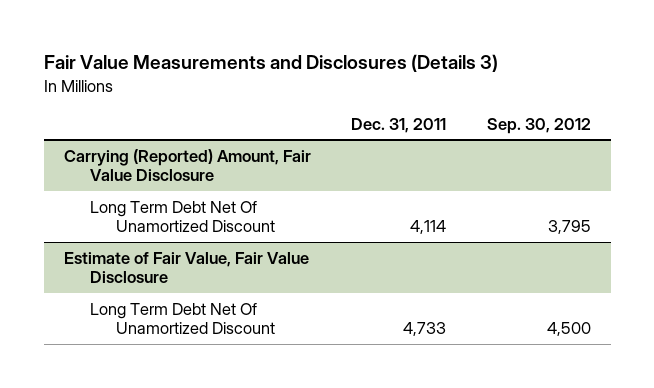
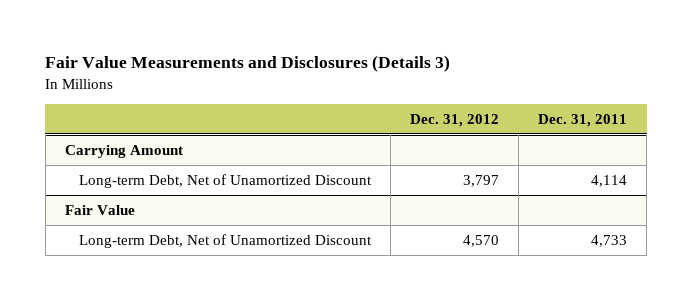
[486,117,591,134] Sep. 30, 2012 -> none
none -> [409,113,499,127] Dec. 31, 2012
[63,148,311,182] Carrying (Reported) Amount, Fair Value Disclosure -> none
[63,251,309,284] Estimate of Fair Value, Fair Value Disclosure -> none
none -> [64,144,183,158] Carrying Amount
[89,200,276,233] Long Term Debt Net Of Unamortized Discount -> [78,173,372,188] Long-term Debt, Net of Unamortized Discount
none -> [64,204,135,215] Fair Value
[89,302,276,335] Long Term Debt Net Of Unamortized Discount -> [78,233,372,248] Long-term Debt, Net of Unamortized Discount

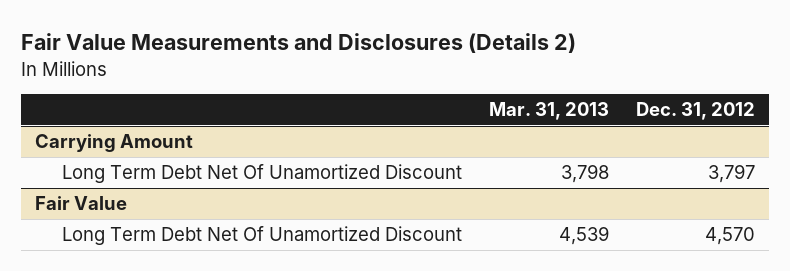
[45,55,451,73] Fair Value Measurements and Disclosures (Details 3) -> [21,33,577,54] Fair Value Measurements and Disclosures (Details 2)
[537,113,627,127] Dec. 31, 2011 -> none
none -> [489,102,610,121] Mar. 31, 2013
[78,173,372,188] Long-term Debt, Net of Unamortized Discount -> [62,164,463,184] Long Term Debt Net Of Unamortized Discount
[78,233,372,248] Long-term Debt, Net of Unamortized Discount -> [62,226,463,246] Long Term Debt Net Of Unamortized Discount

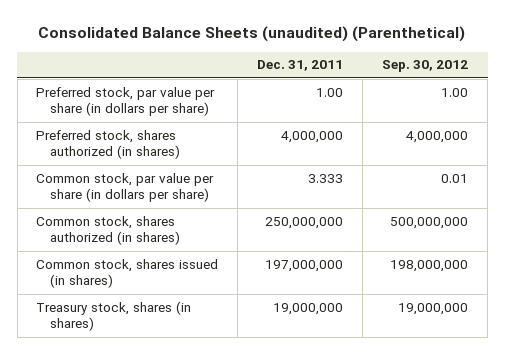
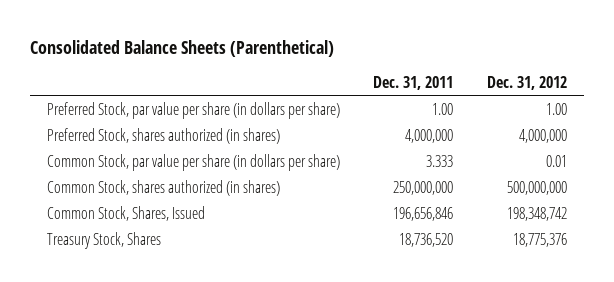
[38,26,466,43] Consolidated Balance Sheets (unaudited) (Parenthetical) -> [29,39,334,57] Consolidated Balance Sheets (Parenthetical)
[382,60,469,73] Sep. 30, 2012 -> none
none -> [487,75,568,90] Dec. 31, 2012
[36,86,216,117] Preferred stock, par value per share (in dollars per share) -> [46,101,340,119] Preferred Stock, par value per share (in dollars per share)
[36,129,181,160] Preferred stock, shares authorized (in shares) -> [46,127,280,144] Preferred Stock, shares authorized (in shares)
[36,172,215,203] Common stock, par value per share (in dollars per share) -> [46,153,340,171] Common Stock, par value per share (in dollars per share)
[36,215,181,246] Common stock, shares authorized (in shares) -> [46,179,280,196] Common Stock, shares authorized (in shares)
[36,258,219,289] Common stock, shares issued (in shares) -> [46,205,205,221] Common Stock, Shares, Issued
[265,259,344,272] 197,000,000 -> [393,206,454,221] 196,656,846
[36,300,192,332] Treasury stock, shares (in shares) -> [46,231,161,249] Treasury Stock, Shares
[273,302,344,315] 19,000,000 -> [399,232,454,247] 18,736,520

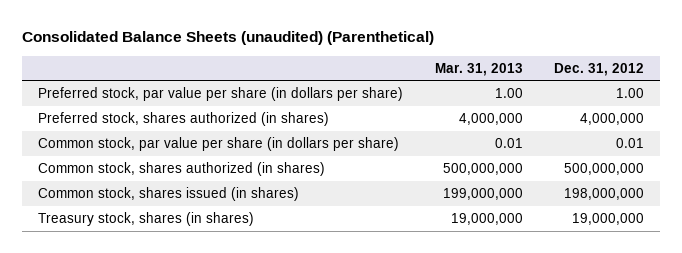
[29,39,334,57] Consolidated Balance Sheets (Parenthetical) -> [21,31,434,46] Consolidated Balance Sheets (unaudited) (Parenthetical)
[373,75,454,90] Dec. 31, 2011 -> none
none -> [434,62,523,76] Mar. 31, 2013
[46,101,340,119] Preferred Stock, par value per share (in dollars per share) -> [37,86,403,101] Preferred stock, par value per share (in dollars per share)
[46,127,280,144] Preferred Stock, shares authorized (in shares) -> [37,111,329,126] Preferred stock, shares authorized (in shares)
[46,153,340,171] Common Stock, par value per share (in dollars per share) -> [37,136,399,151] Common stock, par value per share (in dollars per share)
[46,179,280,196] Common Stock, shares authorized (in shares) -> [37,161,325,176] Common stock, shares authorized (in shares)
[46,205,205,221] Common Stock, Shares, Issued -> [37,186,299,201] Common stock, shares issued (in shares)
[507,206,568,221] 198,348,742 -> [564,187,645,200] 198,000,000
[46,231,161,249] Treasury Stock, Shares -> [37,211,254,226] Treasury stock, shares (in shares)
[513,232,568,247] 18,775,376 -> [572,212,645,225] 19,000,000

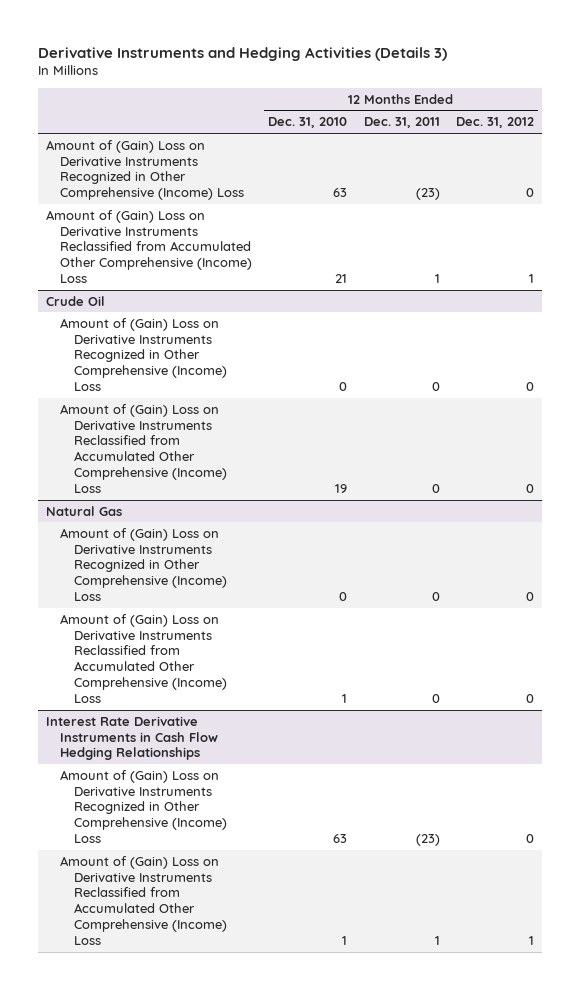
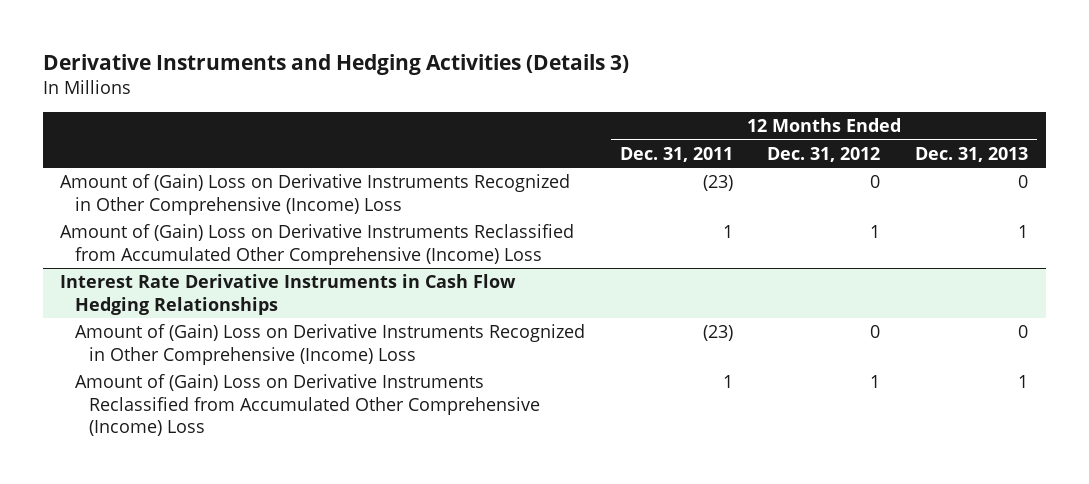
[268,117,348,129] Dec. 31, 2010 -> none
none -> [915,146,1029,162] Dec. 31, 2013
[46,295,106,306] Crude Oil -> none
[60,317,228,392] Amount of (Gain) Loss on Derivative Instruments Recognized in Other Comprehensive (Income) Loss -> none
[60,403,228,494] Amount of (Gain) Loss on Derivative Instruments Reclassified from Accumulated Other Comprehensive (Income) Loss -> none
[46,505,123,516] Natural Gas -> none
[60,527,228,602] Amount of (Gain) Loss on Derivative Instruments Recognized in Other Comprehensive (Income) Loss -> none
[60,613,228,704] Amount of (Gain) Loss on Derivative Instruments Reclassified from Accumulated Other Comprehensive (Income) Loss -> none

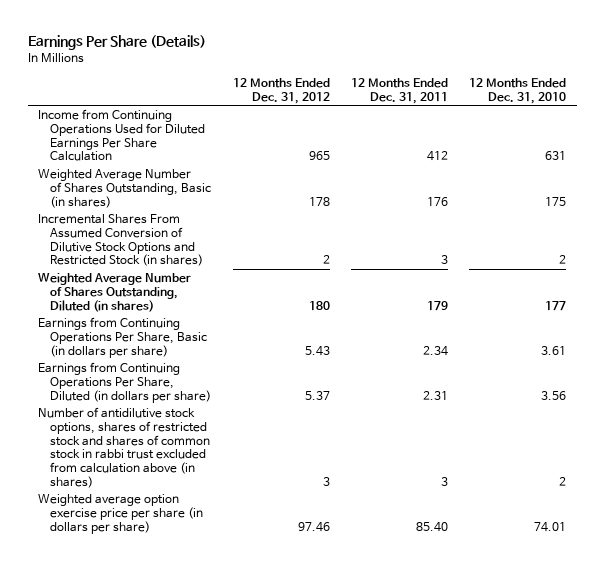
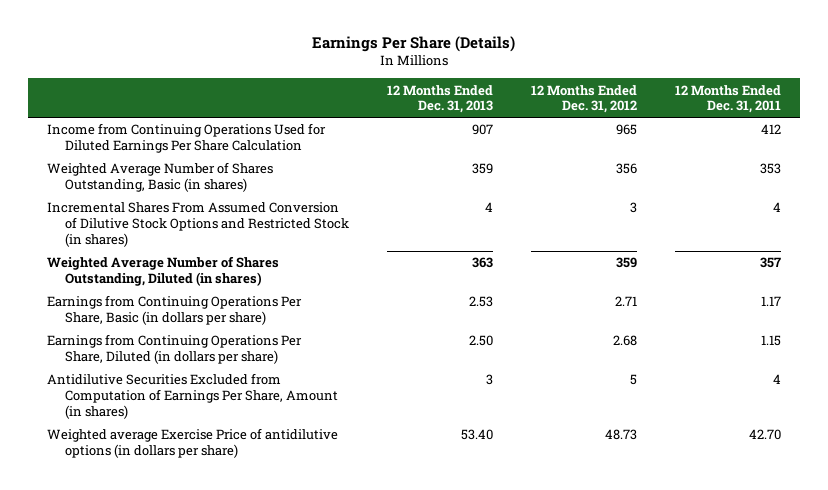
[469,78,567,104] 12 Months Ended Dec. 31, 2010 -> none
none -> [386,84,493,114] 12 Months Ended Dec. 31, 2013
[308,196,330,206] 178 -> [615,163,637,175] 356
[426,196,448,206] 176 -> [759,163,781,175] 353
[322,255,330,265] 2 -> [629,202,637,214] 3
[440,255,448,265] 3 -> [772,202,781,213] 4
[308,300,330,311] 180 -> [615,257,637,269] 359
[426,300,448,311] 179 -> [759,257,781,269] 357
[304,345,330,356] 5.43 -> [614,296,637,307] 2.71
[422,345,448,356] 2.34 -> [760,296,781,307] 1.17
[304,390,330,400] 5.37 -> [612,335,637,347] 2.68
[422,390,448,400] 2.31 -> [760,335,781,347] 1.15
[38,406,211,489] Number of antidilutive stock options, shares of restricted stock and shares of common stock in rabbi trust excluded from calculation above (in shares) -> [46,373,338,419] Antidilutive Securities Excluded from Computation of Earnings Per Share, Amount (in shares)
[322,477,330,487] 3 -> [629,374,637,386] 5
[440,477,448,487] 3 -> [772,374,781,385] 4
[38,493,204,534] Weighted average option exercise price per share (in dollars per share) -> [46,428,338,458] Weighted average Exercise Price of antidilutive options (in dollars per share)
[297,521,330,532] 97.46 -> [604,429,637,441] 48.73
[415,521,448,532] 85.40 -> [748,429,781,441] 42.70

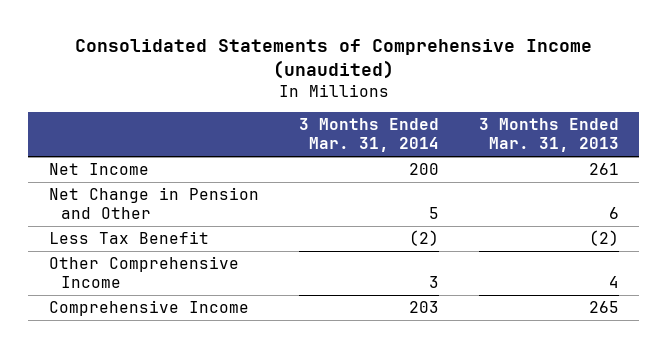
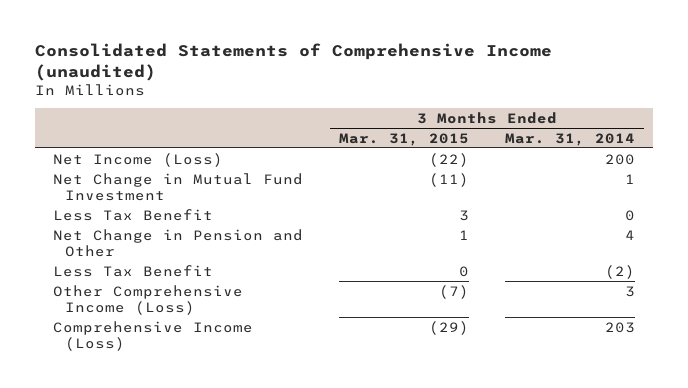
[478,118,619,153] 3 Months Ended Mar. 31, 2013 -> none
none -> [339,132,470,146] Mar. 31, 2015
[48,163,149,176] Net Income -> [52,152,223,167] Net Income (Loss)
none -> [52,172,303,201] Net Change in Mutual Fund Investment
none -> [52,208,213,221] Less Tax Benefit
[428,207,439,220] 5 -> [625,229,636,240] 4
[48,256,239,289] Other Comprehensive Income -> [52,284,243,315] Other Comprehensive Income (Loss)
[48,300,249,317] Comprehensive Income -> [52,320,253,351] Comprehensive Income (Loss)

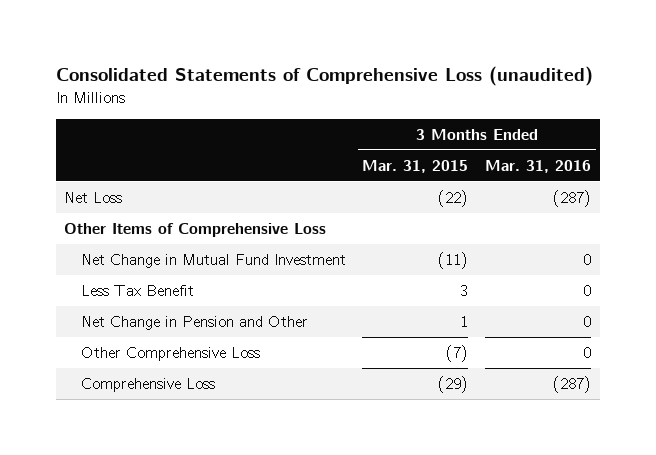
[34,42,552,81] Consolidated Statements of Comprehensive Income (unaudited) -> [55,65,593,86] Consolidated Statements of Comprehensive Loss (unaudited)
[505,132,636,146] Mar. 31, 2014 -> none
none -> [485,159,592,173] Mar. 31, 2016
[52,152,223,167] Net Income (Loss) -> [64,192,123,204] Net Loss
none -> [64,223,327,238] Other Items of Comprehensive Loss
[52,264,213,277] Less Tax Benefit -> none
[52,284,243,315] Other Comprehensive Income (Loss) -> [80,347,260,362] Other Comprehensive Loss
[52,320,253,351] Comprehensive Income (Loss) -> [80,378,215,393] Comprehensive Loss

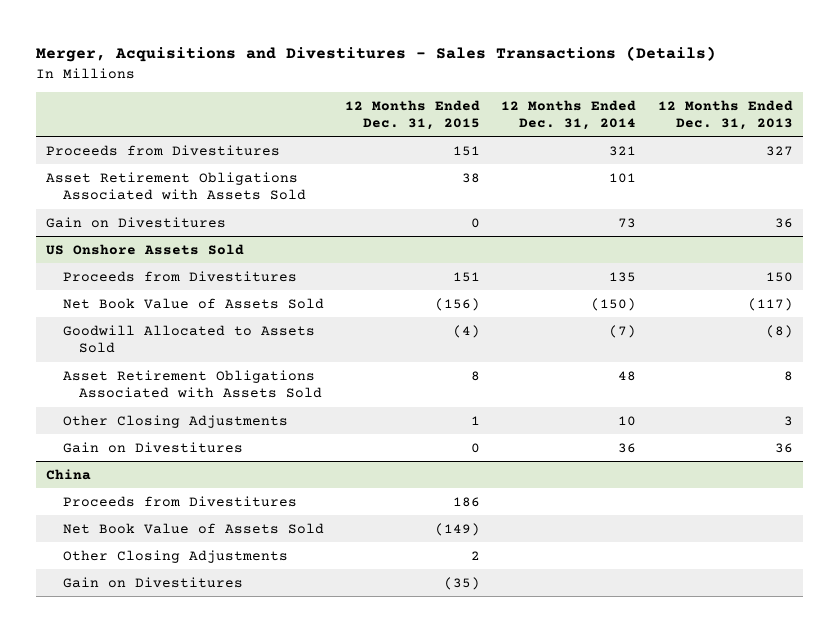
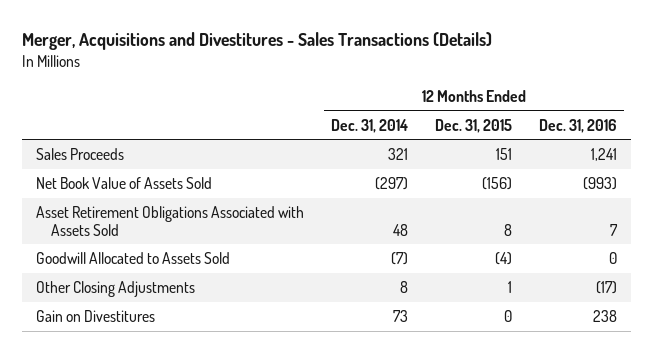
[657,99,793,131] 12 Months Ended Dec. 31, 2013 -> none
none -> [539,118,618,133] Dec. 31, 2016
[46,171,306,201] Asset Retirement Obligations Associated with Assets Sold -> none
[46,243,245,255] US Onshore Assets Sold -> none
[62,270,297,282] Proceeds from Divestitures -> none
[62,324,315,354] Goodwill Allocated to Assets Sold -> none
[46,144,281,156] Proceeds from Divestitures -> [35,147,124,160] Sales Proceeds
[591,297,637,311] (150) -> [374,176,408,190] (297)
[62,441,243,453] Gain on Divestitures -> none
[46,468,92,480] China -> none
[62,495,297,507] Proceeds from Divestitures -> none
[62,522,324,534] Net Book Value of Assets Sold -> none
[62,549,288,563] Other Closing Adjustments -> none
[62,576,243,588] Gain on Divestitures -> none
none -> [35,251,230,264] Goodwill Allocated to Assets Sold
[618,415,637,426] 10 -> [399,280,408,293] 8
[46,216,227,228] Gain on Divestitures -> [35,309,155,322] Gain on Divestitures

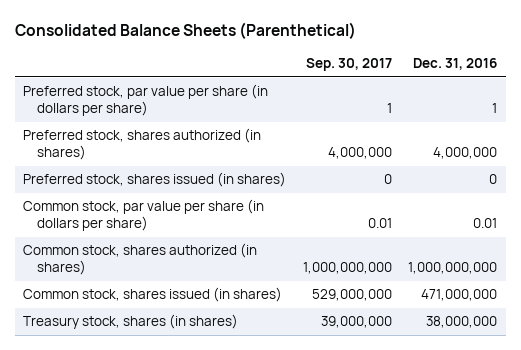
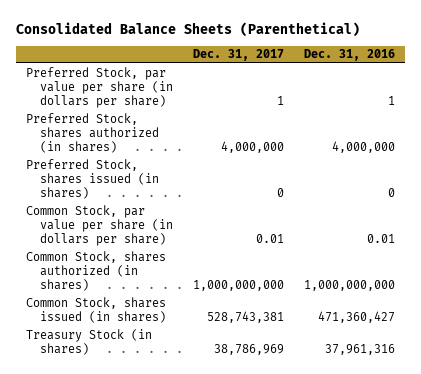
[305,58,392,72] Sep. 30, 2017 -> none
none -> [192,49,284,62] Dec. 31, 2017
[23,84,269,117] Preferred stock, par value per share (in dollars per share) -> [26,66,173,108] Preferred Stock, par value per share (in dollars per share)
[23,128,262,161] Preferred stock, shares authorized (in shares) -> [26,112,159,153] Preferred Stock, shares authorized (in shares)
[23,172,287,188] Preferred stock, shares issued (in shares) -> [26,158,159,199] Preferred Stock, shares issued (in shares)
[23,199,265,232] Common stock, par value per share (in dollars per share) -> [26,204,173,246] Common Stock, par value per share (in dollars per share)
[23,243,258,276] Common stock, shares authorized (in shares) -> [26,250,167,291] Common Stock, shares authorized (in shares)
[23,287,283,303] Common stock, shares issued (in shares) -> [26,296,167,323] Common Stock, shares issued (in shares)
[421,289,498,302] 471,000,000 -> [318,310,396,323] 471,360,427
[23,314,239,330] Treasury stock, shares (in shares) -> [26,328,153,355] Treasury Stock (in shares)
[426,316,498,329] 38,000,000 -> [325,343,396,355] 37,961,316

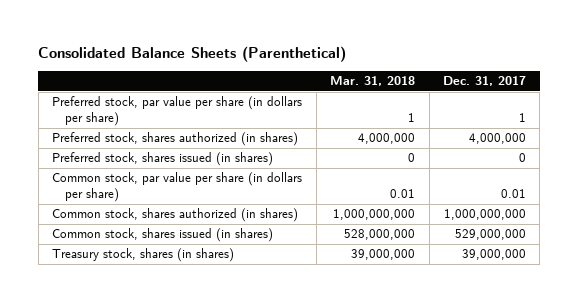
[304,49,396,62] Dec. 31, 2016 -> none
none -> [330,76,416,87] Mar. 31, 2018
[26,66,173,108] Preferred Stock, par value per share (in dollars per share) -> [52,96,303,126] Preferred stock, par value per share (in dollars per share)
[26,112,159,153] Preferred Stock, shares authorized (in shares) -> [52,132,299,147] Preferred stock, shares authorized (in shares)
[26,158,159,199] Preferred Stock, shares issued (in shares) -> [52,152,274,167] Preferred stock, shares issued (in shares)
[26,204,173,246] Common Stock, par value per share (in dollars per share) -> [52,172,303,202] Common stock, par value per share (in dollars per share)
[26,250,167,291] Common Stock, shares authorized (in shares) -> [52,208,299,223] Common stock, shares authorized (in shares)
[26,296,167,323] Common Stock, shares issued (in shares) -> [52,228,274,243] Common stock, shares issued (in shares)
[206,310,284,323] 528,743,381 -> [455,229,527,241] 529,000,000
[26,328,153,355] Treasury Stock (in shares) -> [52,248,235,263] Treasury stock, shares (in shares)
[213,343,284,355] 38,786,969 -> [462,249,527,261] 39,000,000

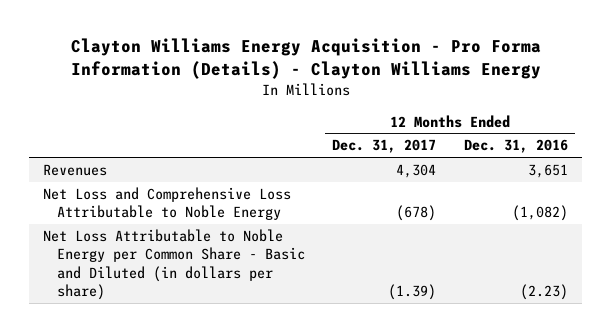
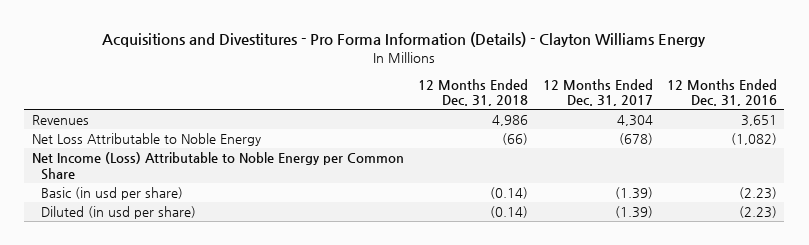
[70,38,541,79] Clayton Williams Energy Acquisition - Pro Forma Information (Details) - Clayton Williams Energy -> [102,32,707,48] Acquisitions and Divestitures - Pro Forma Information (Details) - Clayton Williams Energy
none -> [418,78,529,107] 12 Months Ended Dec. 31, 2018
[43,187,292,221] Net Loss and Comprehensive Loss Attributable to Noble Energy -> [31,133,261,147] Net Loss Attributable to Noble Energy
none -> [31,152,404,180] Net Income (Loss) Attributable to Noble Energy per Common Share
[43,229,305,301] Net Loss Attributable to Noble Energy per Common Share - Basic and Diluted (in dollars per share) -> [40,187,183,201] Basic (in usd per share)
none -> [40,206,196,220] Diluted (in usd per share)

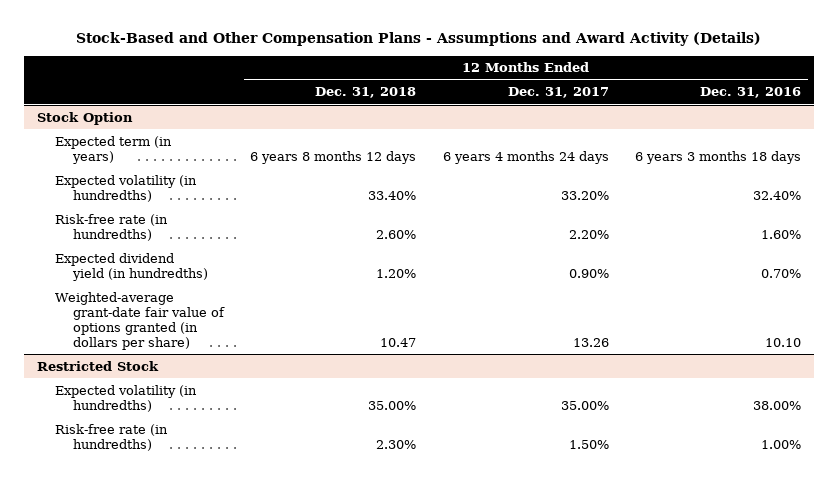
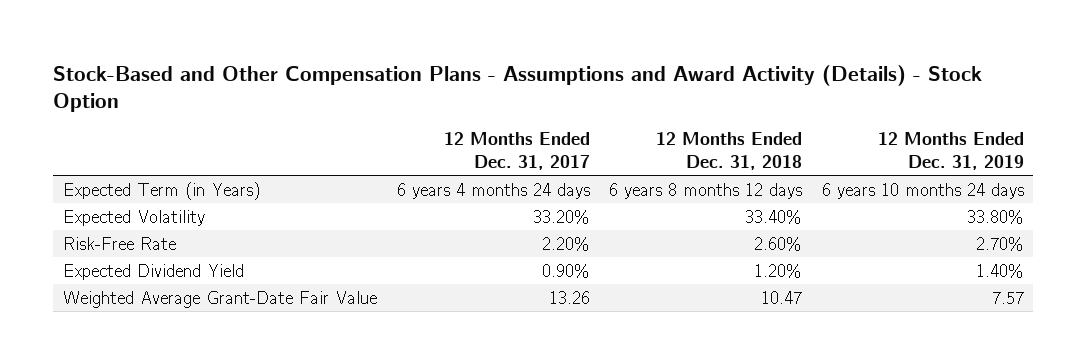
[76,32,762,47] Stock-Based and Other Compensation Plans - Assumptions and Award Activity (Details) -> [53,64,983,113] Stock-Based and Other Compensation Plans - Assumptions and Award Activity (Details) - Stock Option
[699,87,801,99] Dec. 31, 2016 -> none
none -> [877,132,1024,170] 12 Months Ended Dec. 31, 2019
[37,111,134,125] Stock Option -> none
[37,360,160,371] Restricted Stock -> none
[55,384,198,412] Expected volatility (in hundredths) -> none
[55,423,169,451] Risk-free rate (in hundredths) -> none
[55,135,173,164] Expected term (in years) -> [63,181,261,200] Expected Term (in Years)
[55,174,198,202] Expected volatility (in hundredths) -> [63,209,206,226] Expected Volatility
[55,213,169,241] Risk-free rate (in hundredths) -> [63,236,177,250] Risk-Free Rate
[55,252,209,281] Expected dividend yield (in hundredths) -> [63,263,245,280] Expected Dividend Yield
[55,291,226,350] Weighted-average grant-date fair value of options granted (in dollars per share) -> [63,290,378,308] Weighted Average Grant-Date Fair Value

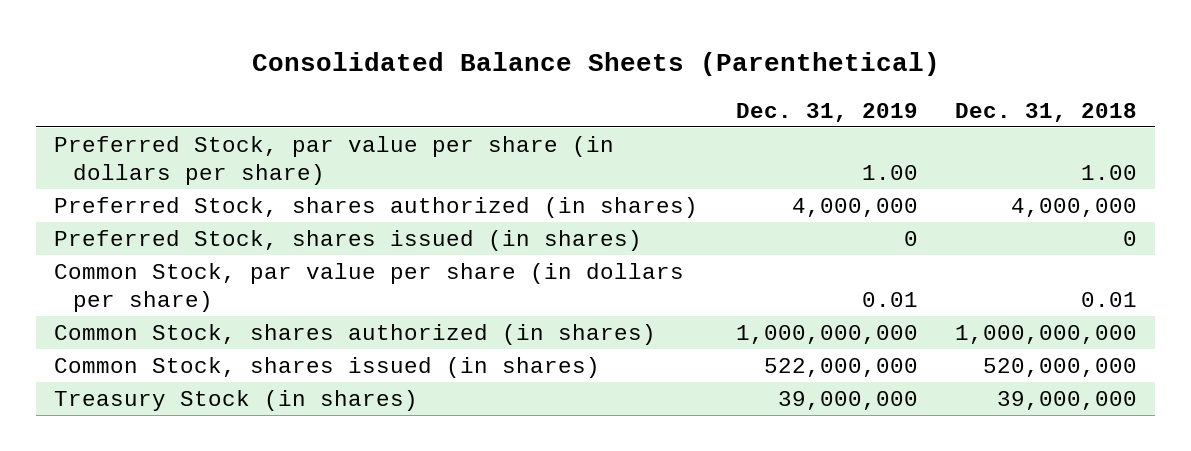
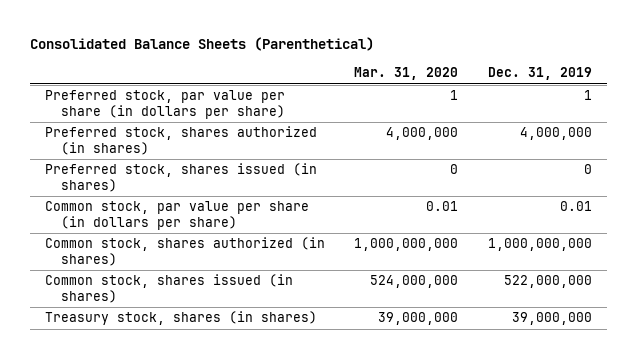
[954,102,1137,122] Dec. 31, 2018 -> none
none -> [354,67,459,81] Mar. 31, 2020
[54,136,615,185] Preferred Stock, par value per share (in dollars per share) -> [44,90,285,119] Preferred stock, par value per share (in dollars per share)
[861,164,918,180] 1.00 -> [583,90,592,101] 1
[54,197,699,219] Preferred Stock, shares authorized (in shares) -> [44,126,317,155] Preferred stock, shares authorized (in shares)
[54,230,643,252] Preferred Stock, shares issued (in shares) -> [44,163,317,192] Preferred stock, shares issued (in shares)
[54,263,685,312] Common Stock, par value per share (in dollars per share) -> [44,201,309,230] Common stock, par value per share (in dollars per share)
[54,324,657,346] Common Stock, shares authorized (in shares) -> [44,237,325,266] Common stock, shares authorized (in shares)
[54,357,601,379] Common Stock, shares issued (in shares) -> [44,274,293,303] Common stock, shares issued (in shares)
[54,390,419,412] Treasury Stock (in shares) -> [44,311,317,326] Treasury stock, shares (in shares)

